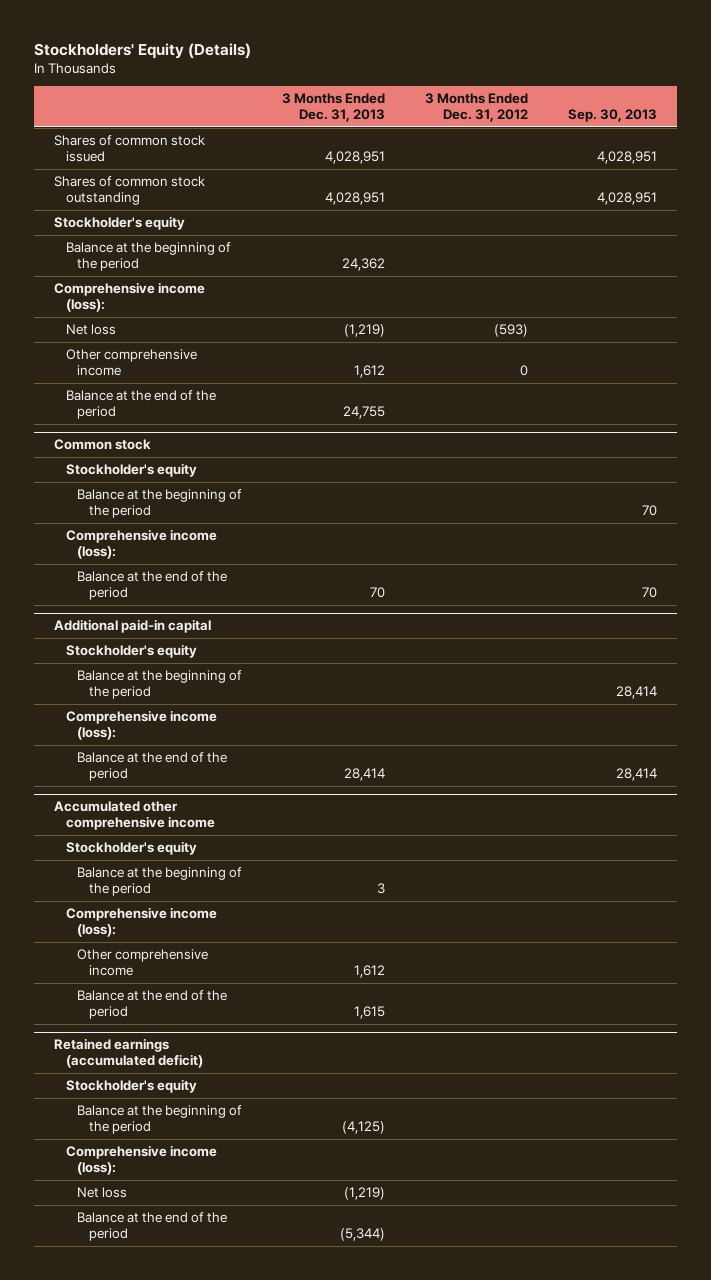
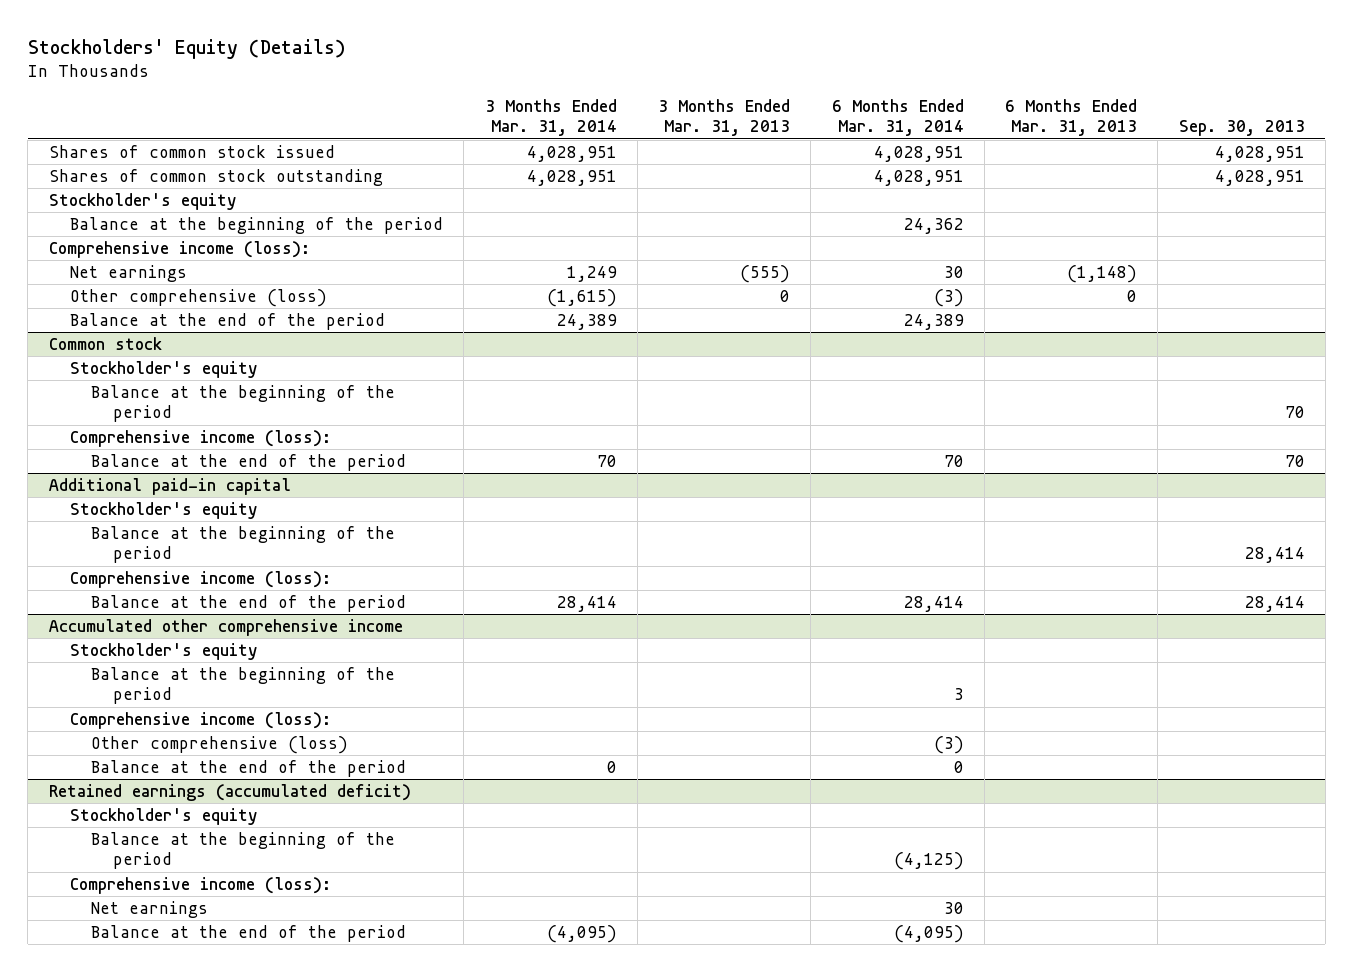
[281,93,385,123] 3 Months Ended Dec. 31, 2013 -> none
[424,93,528,123] 3 Months Ended Dec. 31, 2012 -> none
none -> [484,99,617,137] 3 Months Ended Mar. 31, 2014
none -> [658,99,791,137] 3 Months Ended Mar. 31, 2013
none -> [831,99,964,137] 6 Months Ended Mar. 31, 2014
none -> [1005,99,1138,137] 6 Months Ended Mar. 31, 2013
[65,323,116,335] Net loss -> [70,265,188,283] Net earnings
[65,348,197,377] Other comprehensive income -> [70,289,328,308] Other comprehensive (loss)
[77,948,209,977] Other comprehensive income -> [91,736,349,755] Other comprehensive (loss)
[77,1186,128,1198] Net loss -> [91,901,209,919] Net earnings

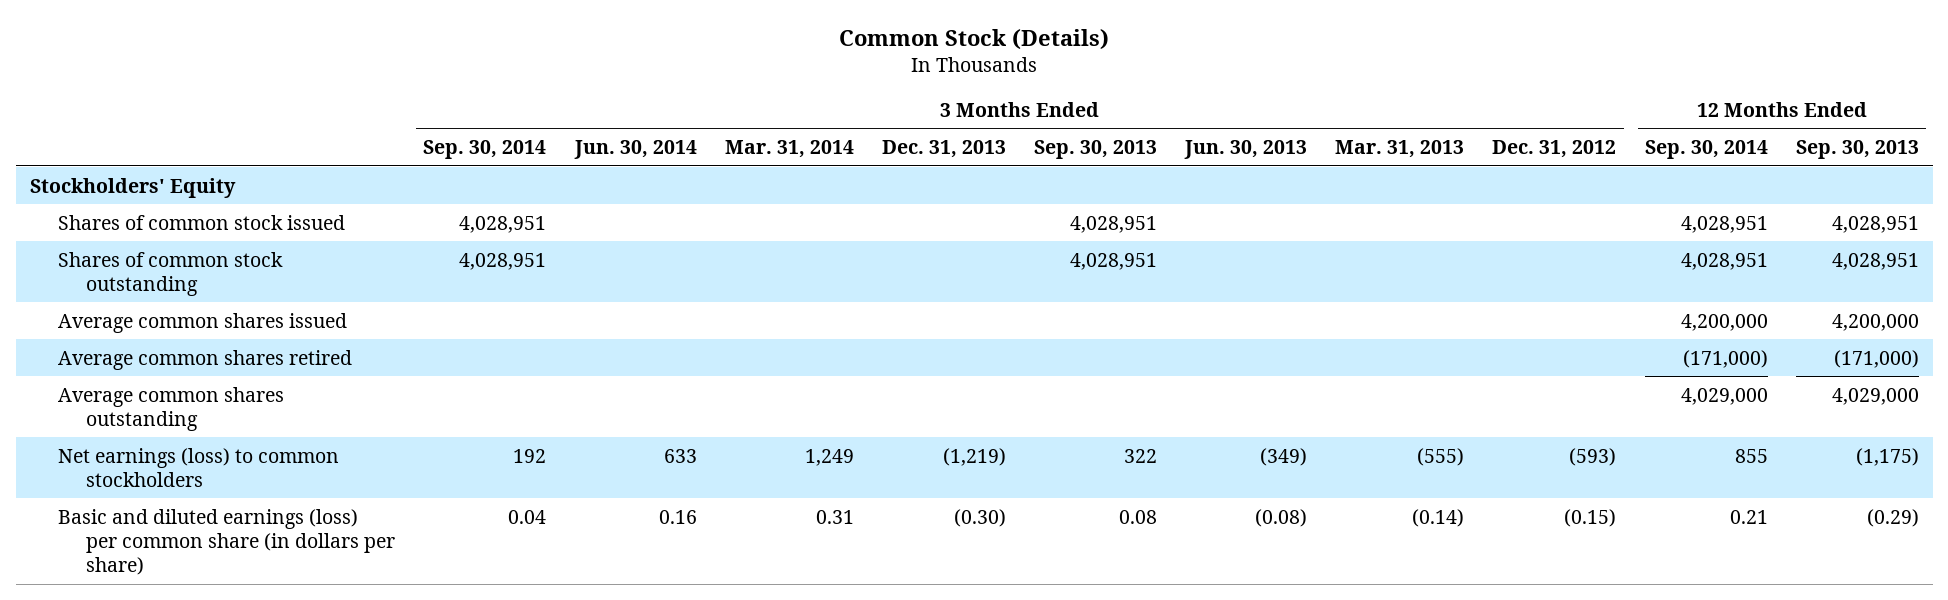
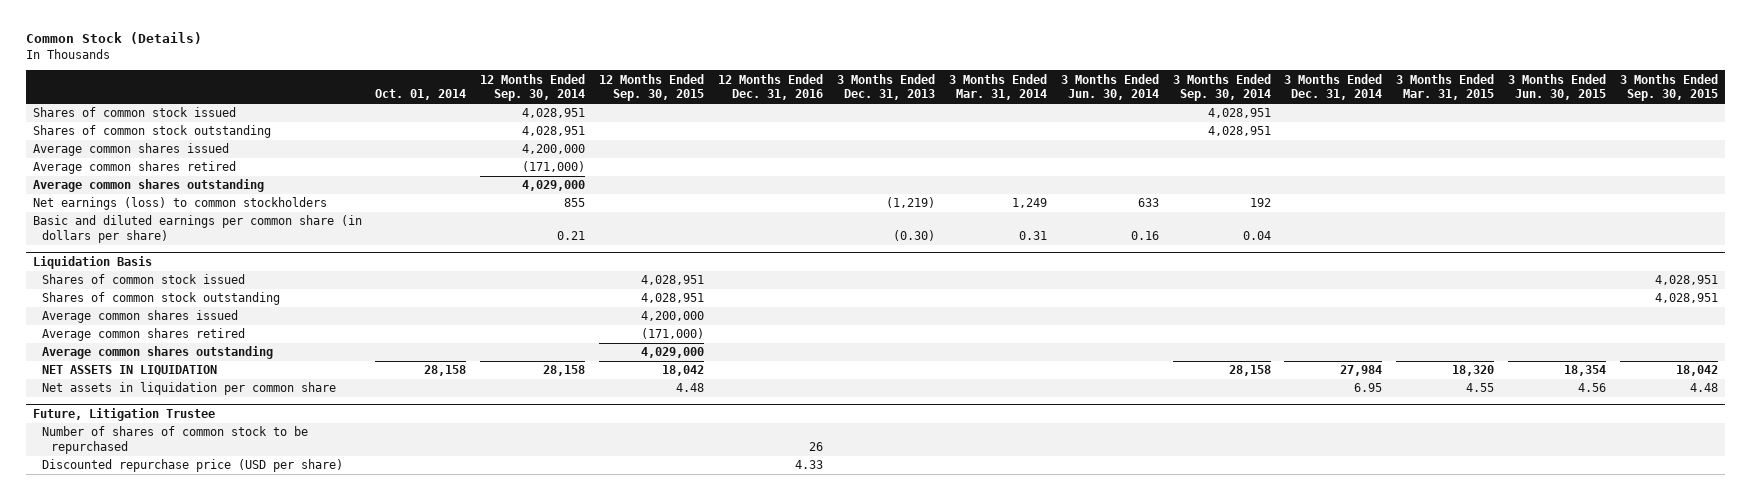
[1034,139,1158,159] Sep. 30, 2013 -> none
[1184,139,1308,159] Jun. 30, 2013 -> none
[1335,139,1465,158] Mar. 31, 2013 -> none
[1492,139,1617,158] Dec. 31, 2012 -> none
[1795,139,1919,159] Sep. 30, 2013 -> none
none -> [375,89,467,101] Oct. 01, 2014
none -> [599,73,705,102] 12 Months Ended Sep. 30, 2015
none -> [718,73,824,101] 12 Months Ended Dec. 31, 2016
none -> [1284,73,1383,101] 3 Months Ended Dec. 31, 2014
none -> [1396,73,1495,101] 3 Months Ended Mar. 31, 2015
none -> [1508,73,1607,101] 3 Months Ended Jun. 30, 2015
none -> [1620,73,1719,102] 3 Months Ended Sep. 30, 2015
[29,177,236,198] Stockholders' Equity -> none
[57,508,396,575] Basic and diluted earnings (loss) per common share (in dollars per share) -> [32,215,362,244] Basic and diluted earnings per common share (in dollars per share)
none -> [32,255,152,269] Liquidation Basis
none -> [41,274,245,285] Shares of common stock issued
none -> [41,292,280,306] Shares of common stock outstanding
none -> [41,310,238,324] Average common shares issued
none -> [41,328,245,342] Average common shares retired
none -> [41,346,273,360] Average common shares outstanding
none -> [41,365,217,376] NET ASSETS IN LIQUIDATION
none -> [41,382,336,396] Net assets in liquidation per common share
none -> [32,407,215,421] Future, Litigation Trustee
none -> [41,426,308,455] Number of shares of common stock to be repurchased
none -> [41,459,343,473] Discounted repurchase price (USD per share)

